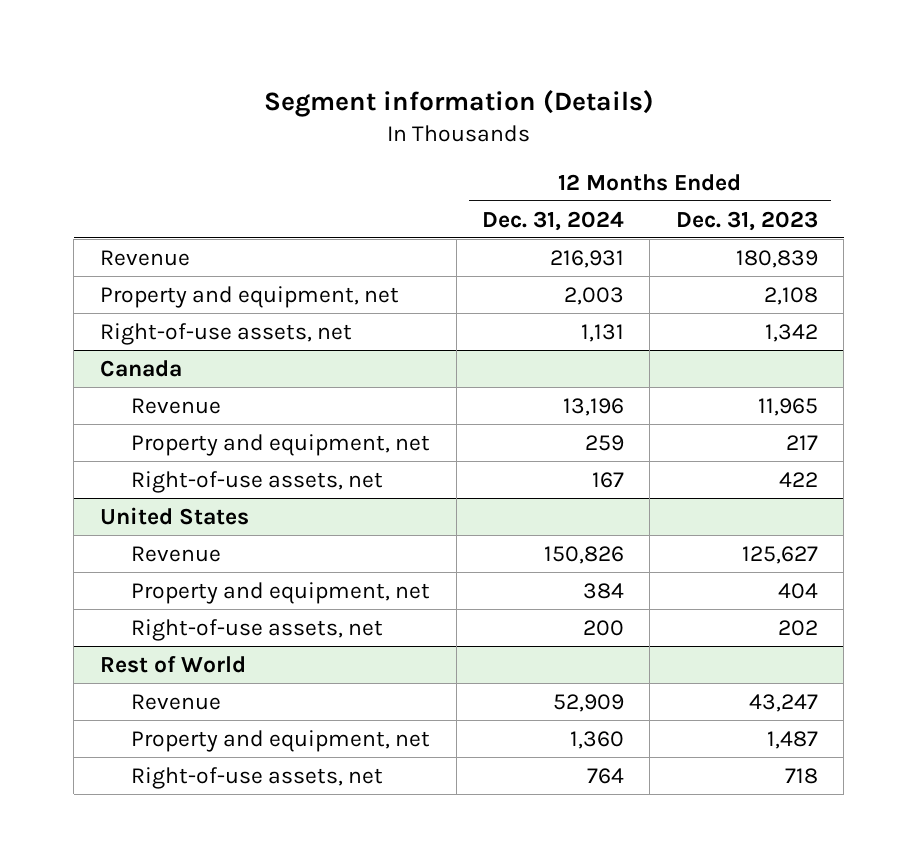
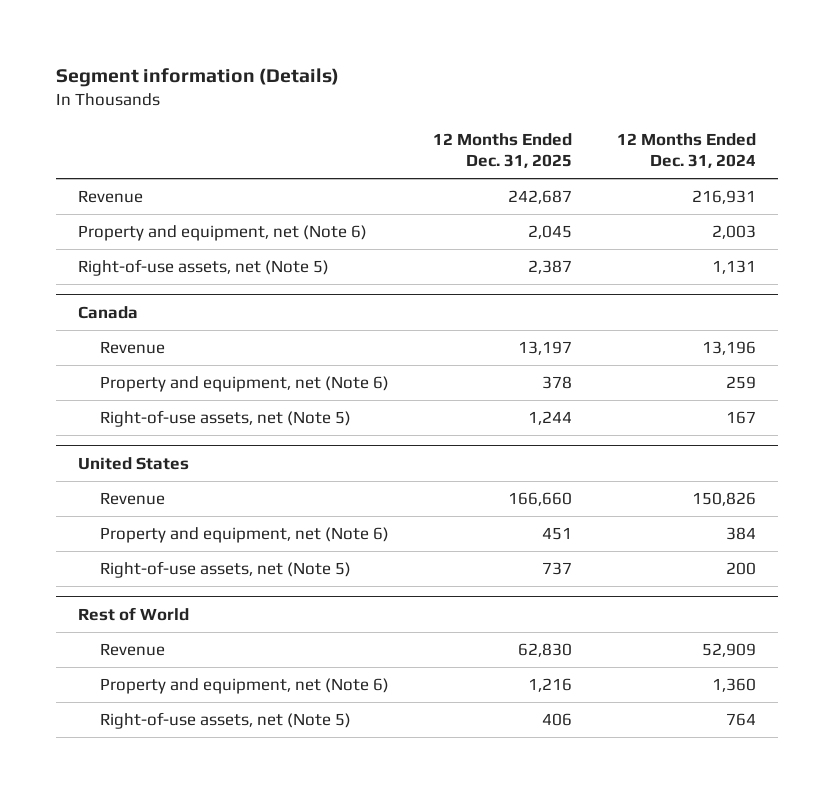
[675,210,818,231] Dec. 31, 2023 -> none
none -> [433,132,573,169] 12 Months Ended Dec. 31, 2025
[99,285,399,308] Property and equipment, net -> [78,224,368,241] Property and equipment, net (Note 6)
[99,322,352,345] Right-of-use assets, net -> [78,258,330,276] Right-of-use assets, net (Note 5)
[131,433,431,456] Property and equipment, net -> [99,375,389,392] Property and equipment, net (Note 6)
[131,470,384,493] Right-of-use assets, net -> [99,409,351,427] Right-of-use assets, net (Note 5)
[131,581,431,604] Property and equipment, net -> [99,526,389,543] Property and equipment, net (Note 6)
[131,618,384,641] Right-of-use assets, net -> [99,560,351,578] Right-of-use assets, net (Note 5)
[131,729,431,752] Property and equipment, net -> [99,677,389,694] Property and equipment, net (Note 6)
[131,766,384,789] Right-of-use assets, net -> [99,711,351,729] Right-of-use assets, net (Note 5)

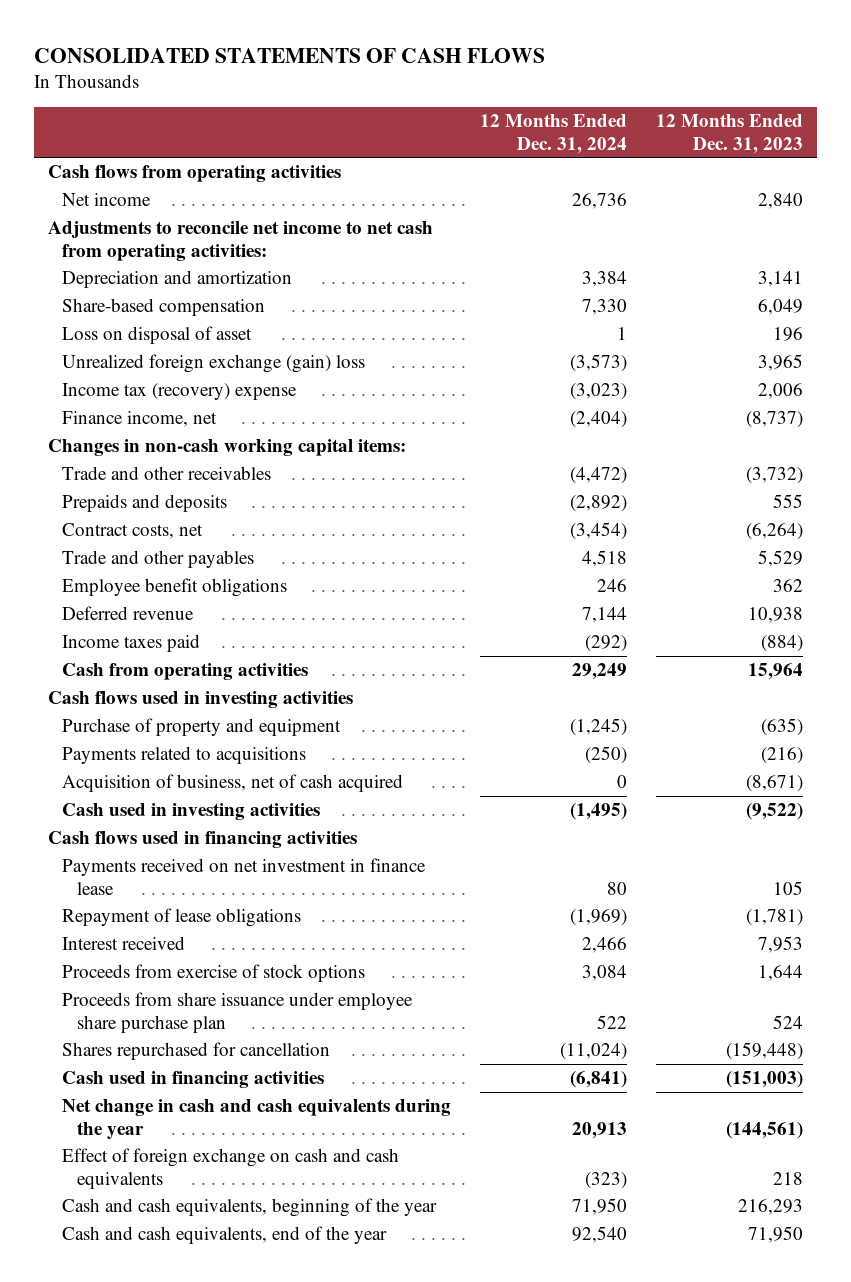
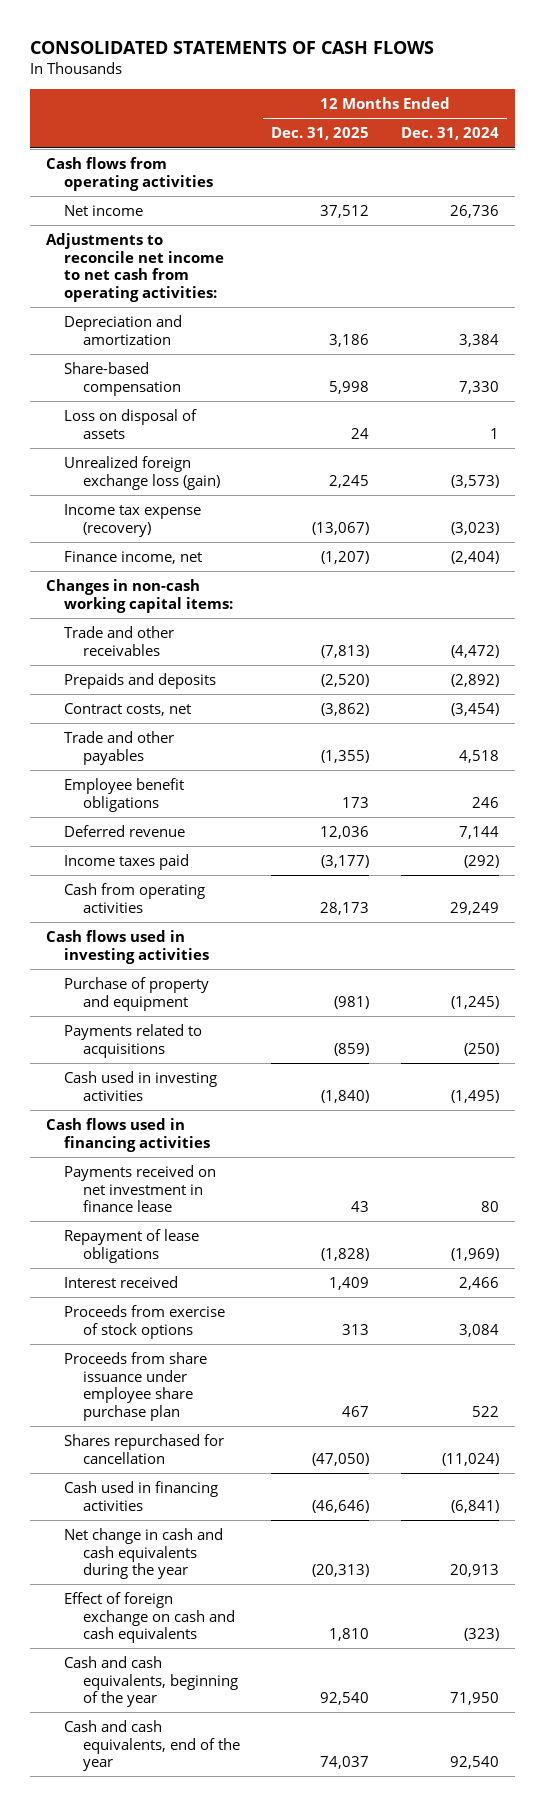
[655,114,803,154] 12 Months Ended Dec. 31, 2023 -> none
none -> [271,127,370,141] Dec. 31, 2025
[62,326,253,345] Loss on disposal of asset -> [64,408,198,439] Loss on disposal of assets
[62,354,366,374] Unrealized foreign exchange (gain) loss -> [64,455,220,490] Unrealized foreign exchange loss (gain)
[62,383,298,401] Income tax (recovery) expense -> [64,503,202,537] Income tax expense (recovery)
[62,774,404,793] Acquisition of business, net of cash acquired -> none

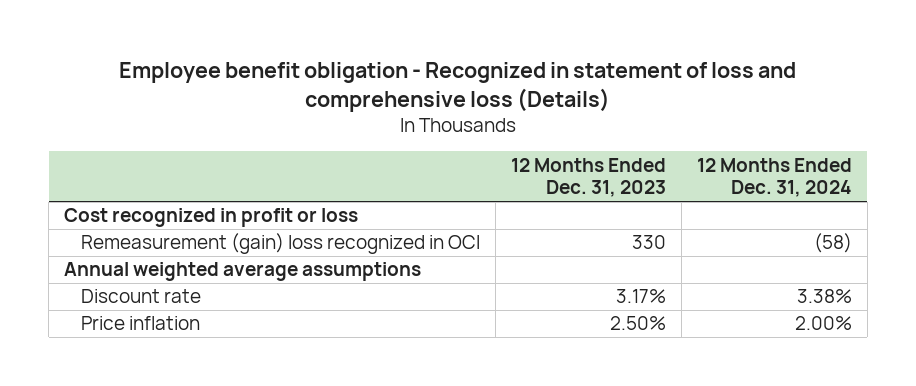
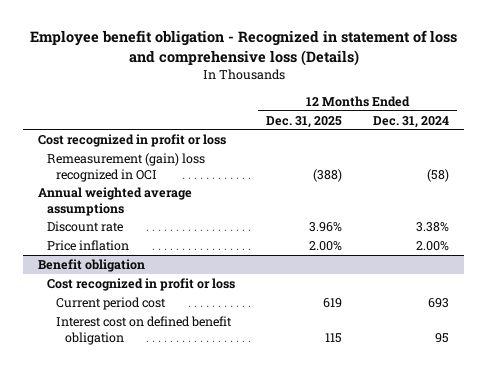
[510,157,666,198] 12 Months Ended Dec. 31, 2023 -> none
none -> [266,115,343,128] Dec. 31, 2025
none -> [38,258,146,272] Benefit obligation
none -> [47,277,236,291] Cost recognized in profit or loss
none -> [56,296,167,310] Current period cost
none -> [56,315,233,345] Interest cost on defined benefit obligation

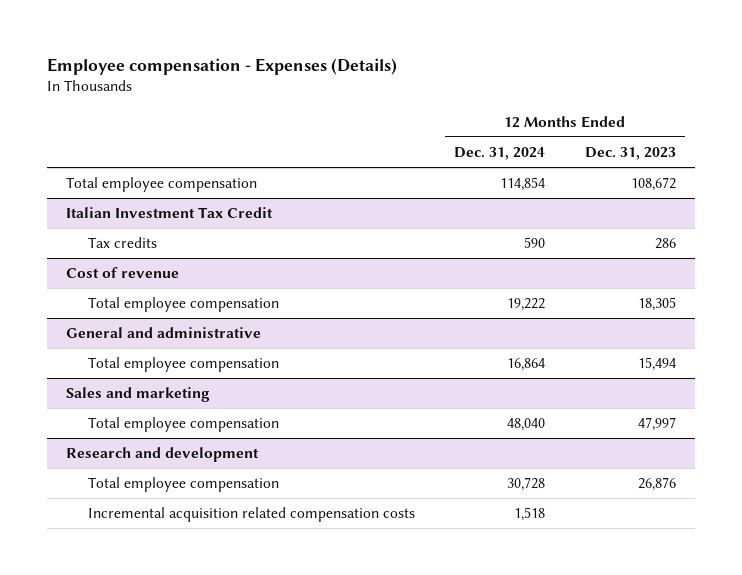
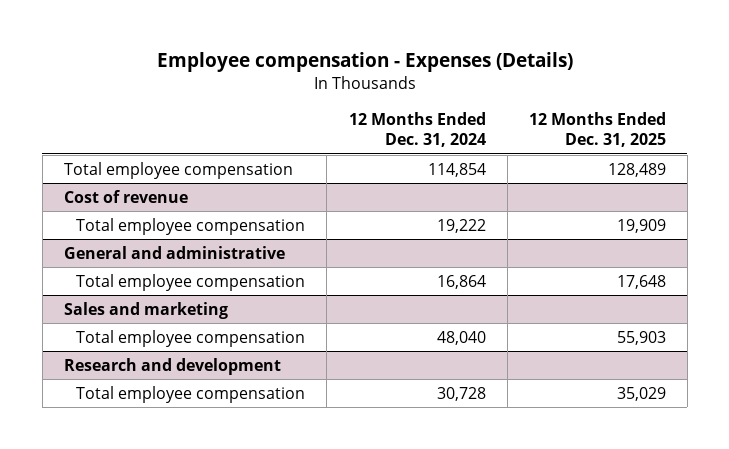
[584,147,676,161] Dec. 31, 2023 -> none
none -> [528,112,666,148] 12 Months Ended Dec. 31, 2025
[66,207,274,219] Italian Investment Tax Credit -> none
[88,237,158,249] Tax credits -> none
[88,507,416,523] Incremental acquisition related compensation costs -> none

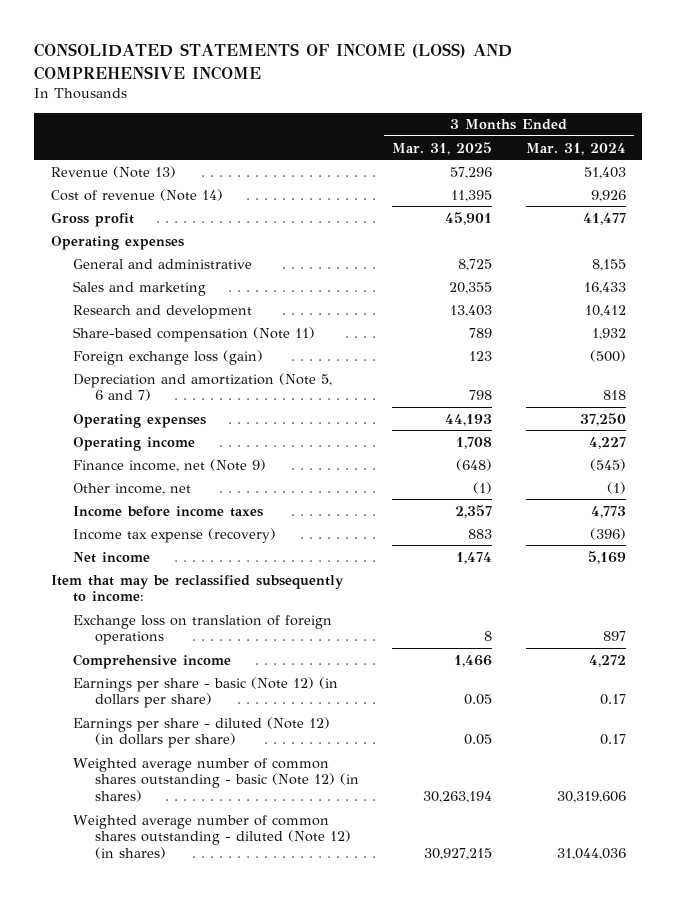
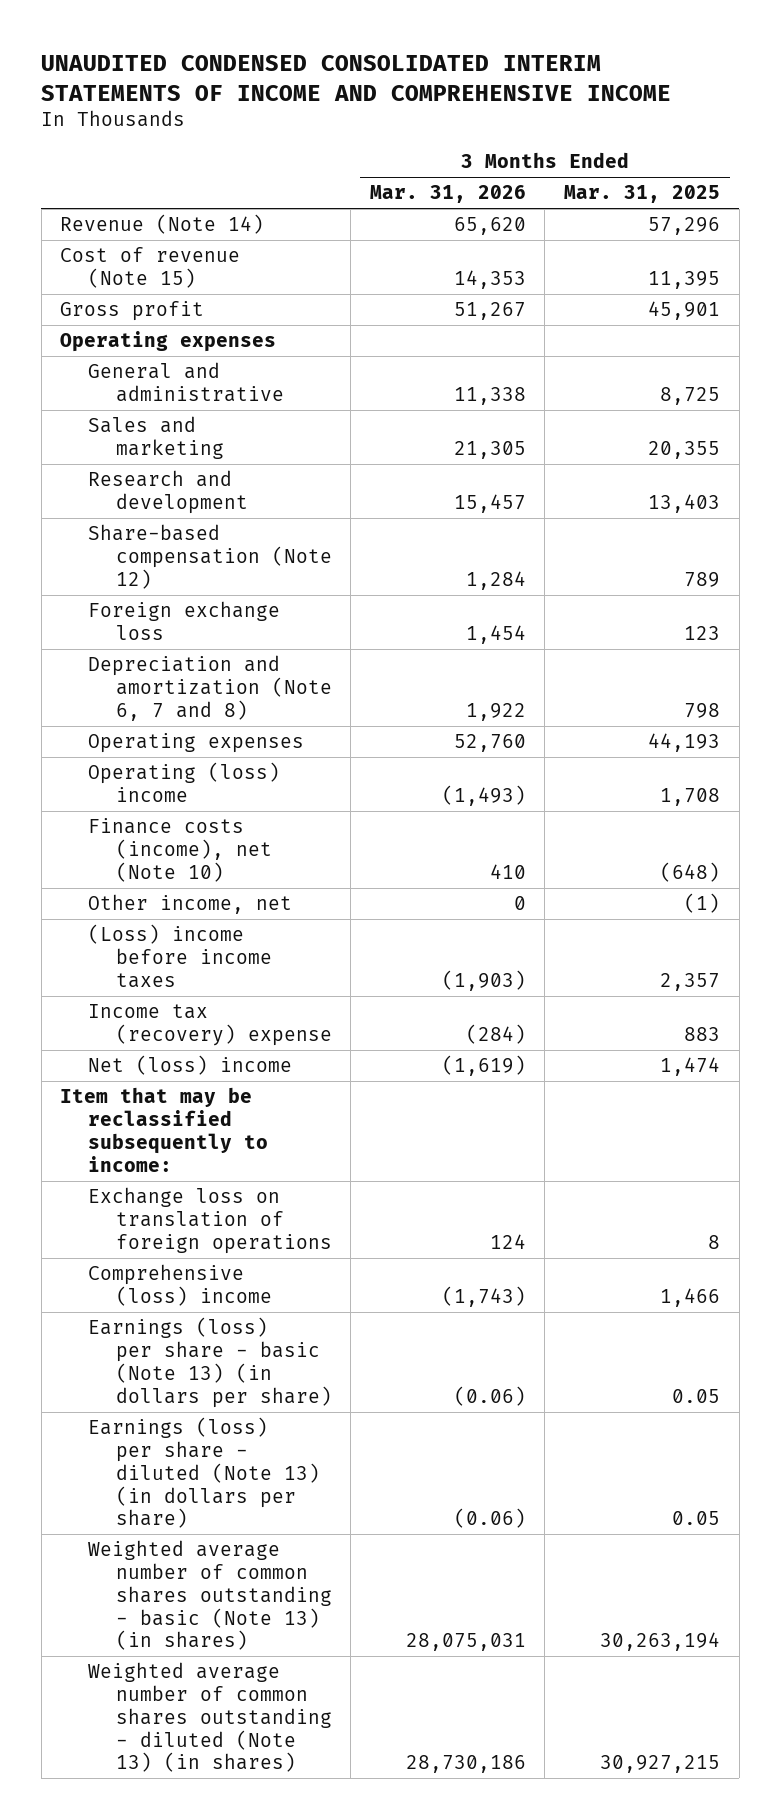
[34,43,513,80] CONSOLIDATED STATEMENTS OF INCOME (LOSS) AND COMPREHENSIVE INCOME -> [41,55,672,101] UNAUDITED CONDENSED CONSOLIDATED INTERIM STATEMENTS OF INCOME AND COMPREHENSIVE INCOME
[525,142,626,155] Mar. 31, 2024 -> none
none -> [369,185,526,204] Mar. 31, 2026
[50,165,176,178] Revenue (Note 13) -> [60,214,265,235] Revenue (Note 14)
[50,188,223,201] Cost of revenue (Note 14) -> [60,247,241,289] Cost of revenue (Note 15)
[72,326,315,342] Share-based compensation (Note 11) -> [88,524,332,589] Share-based compensation (Note 12)
[72,349,263,365] Foreign exchange loss (gain) -> [88,601,281,641] Foreign exchange loss
[72,372,332,402] Depreciation and amortization (Note 5, 6 and 7) -> [88,655,332,721] Depreciation and amortization (Note 6, 7 and 8)
[72,436,195,451] Operating income -> [88,762,281,803] Operating (loss) income
[72,458,266,472] Finance income, net (Note 9) -> [88,818,272,882] Finance costs (income), net (Note 10)
[72,505,263,517] Income before income taxes -> [88,924,272,988] (Loss) income before income taxes
[72,527,276,543] Income tax expense (recovery) -> [88,1004,332,1047] Income tax (recovery) expense
[72,551,150,563] Net income -> [88,1055,293,1076] Net (loss) income
[72,653,231,669] Comprehensive income -> [88,1264,272,1307] Comprehensive (loss) income
[72,676,338,709] Earnings per share - basic (Note 12) (in dollars per share) -> [88,1317,332,1408] Earnings (loss) per share - basic (Note 13) (in dollars per share)
[72,716,330,749] Earnings per share - diluted (Note 12) (in dollars per share) -> [88,1417,320,1529] Earnings (loss) per share - diluted (Note 13) (in dollars per share)
[72,757,359,802] Weighted average number of common shares outstanding - basic (Note 12) (in shares) -> [88,1540,332,1651] Weighted average number of common shares outstanding - basic (Note 13) (in shares)
[72,814,351,859] Weighted average number of common shares outstanding - diluted (Note 12) (in shares) -> [88,1662,332,1773] Weighted average number of common shares outstanding - diluted (Note 13) (in shares)

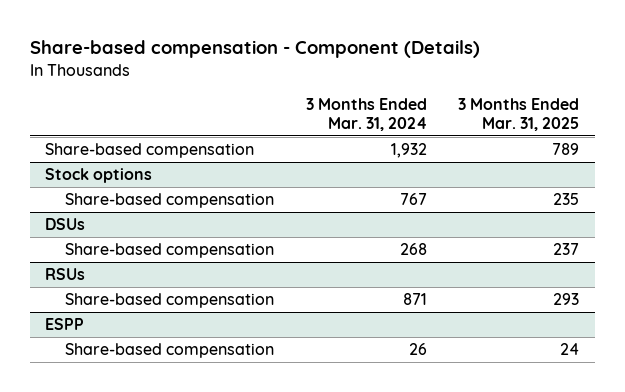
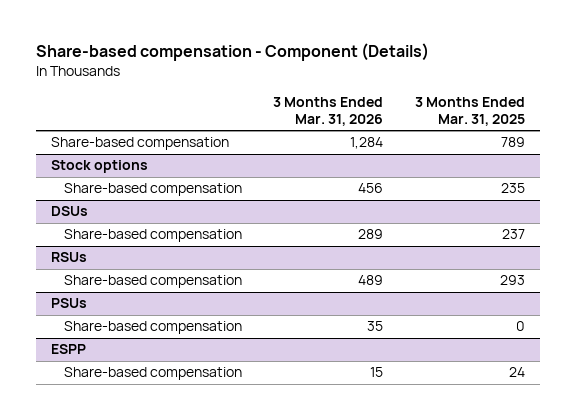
[305,98,427,131] 3 Months Ended Mar. 31, 2024 -> none
none -> [273,96,384,126] 3 Months Ended Mar. 31, 2026
none -> [51,298,88,309] PSUs
none -> [64,321,243,335] Share-based compensation

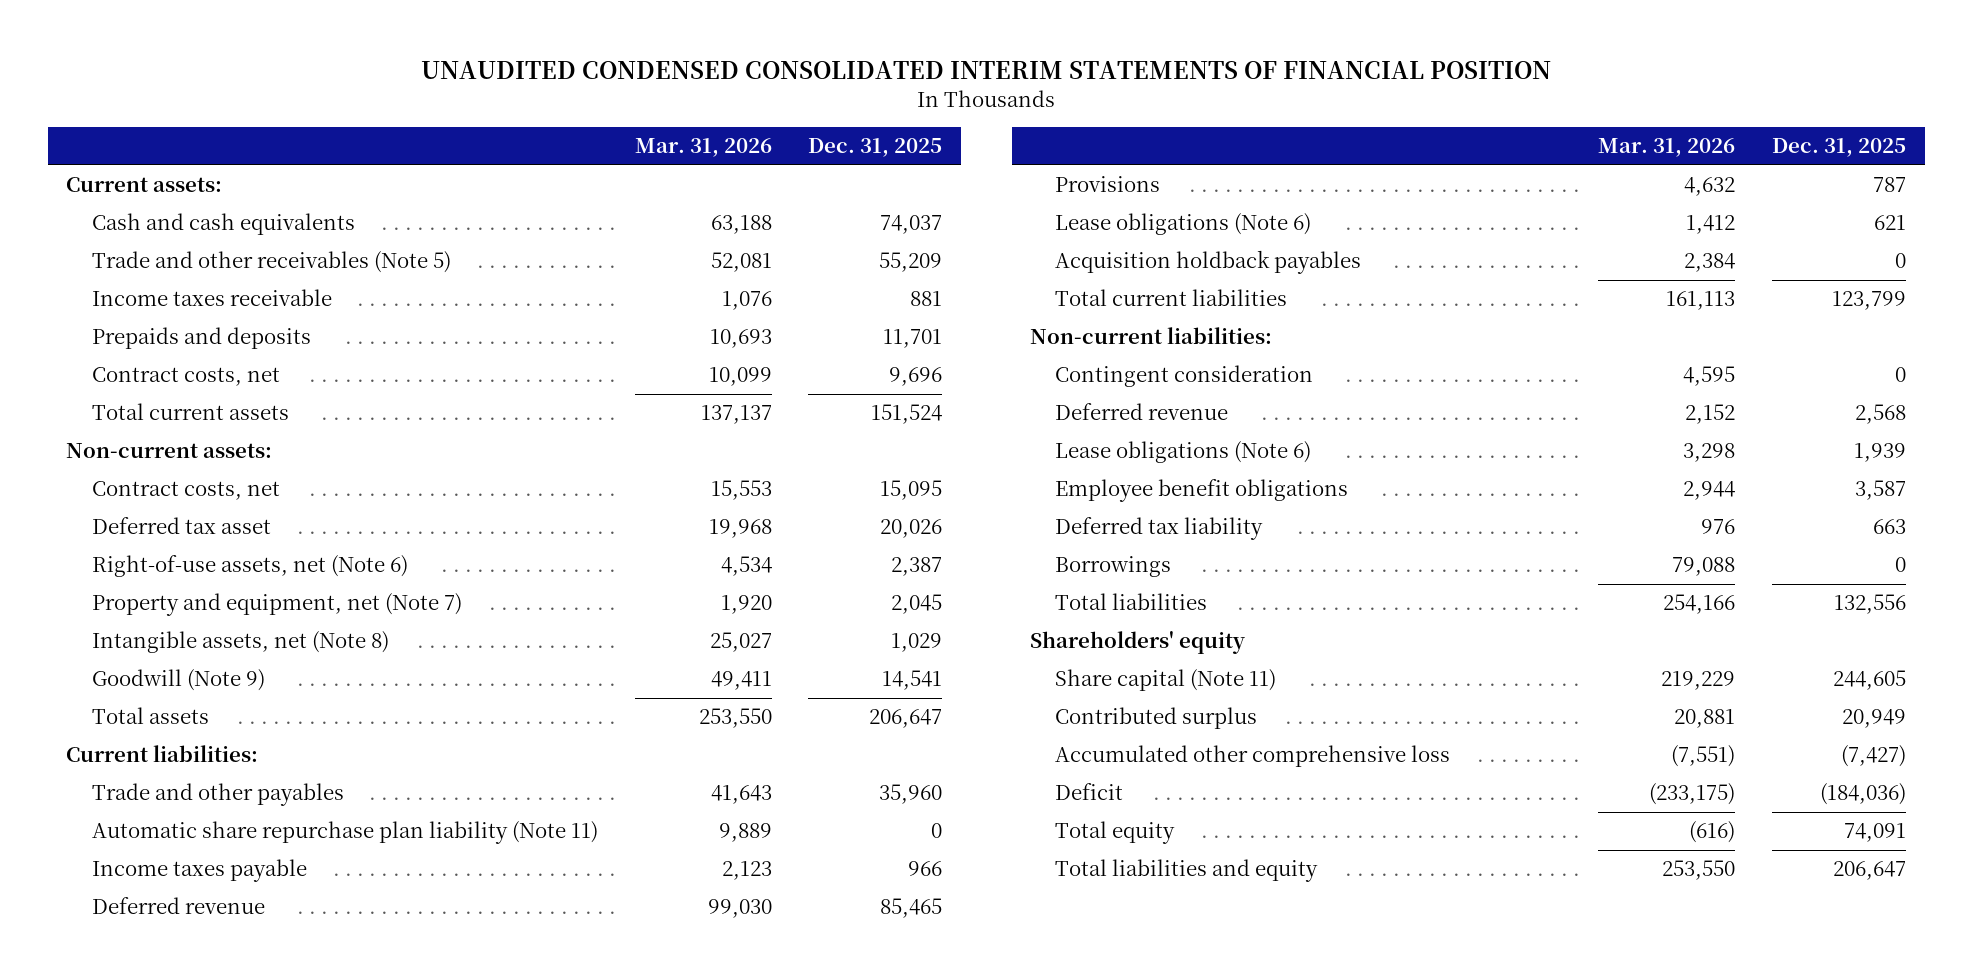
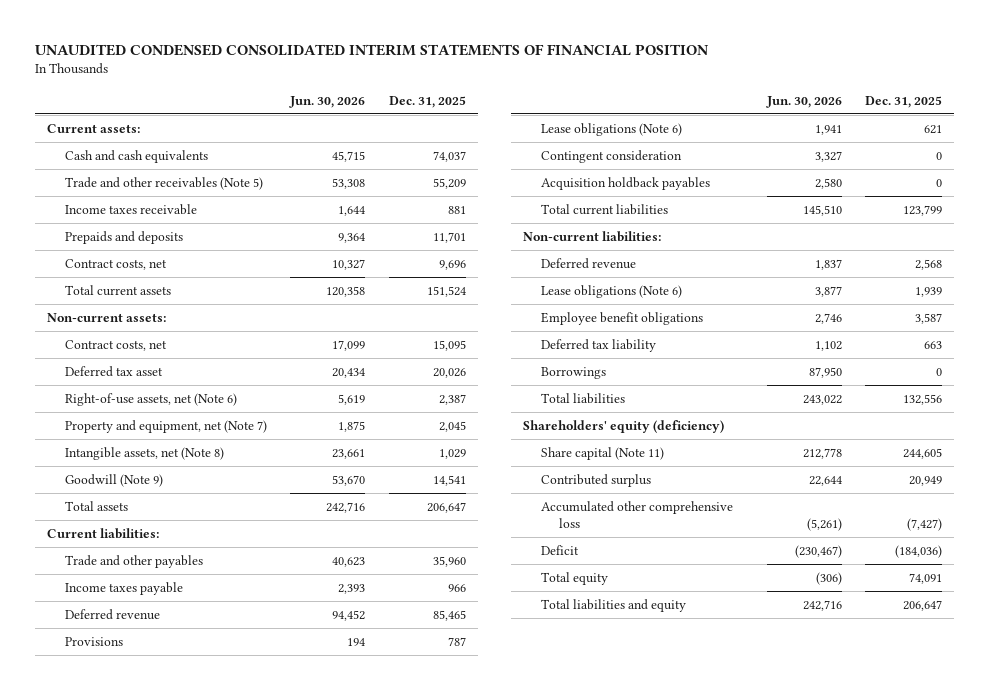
[634,138,772,158] Mar. 31, 2026 -> none
none -> [289,95,366,108] Jun. 30, 2026
[91,821,598,845] Automatic share repurchase plan liability (Note 11) -> none
[1055,365,1314,388] Contingent consideration -> [540,149,682,163] Contingent consideration
[1030,631,1246,655] Shareholders' equity -> [522,419,724,433] Shareholders' equity (deficiency)

